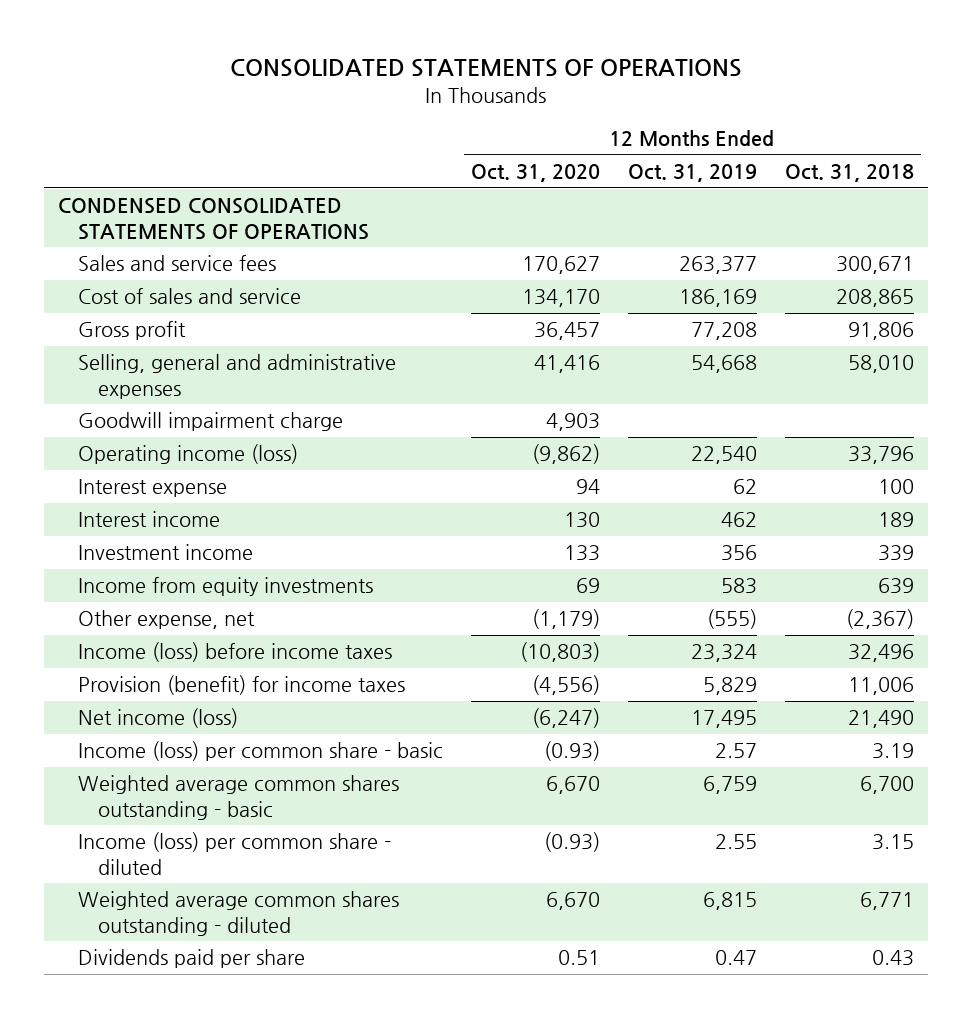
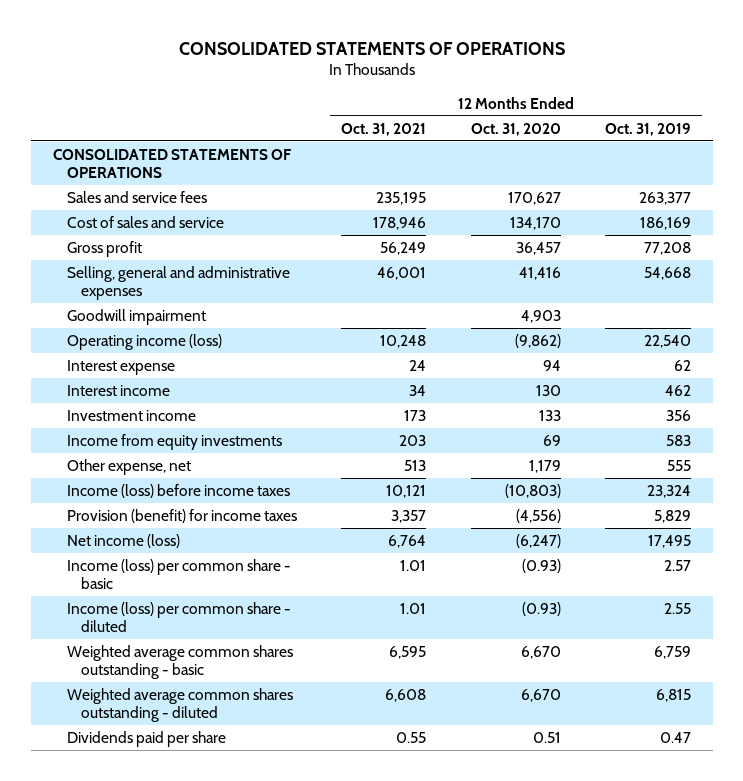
[784,164,914,183] Oct. 31, 2018 -> none
none -> [341,122,427,136] Oct. 31, 2021
[58,198,370,240] CONDENSED CONSOLIDATED STATEMENTS OF OPERATIONS -> [52,148,291,179] CONSOLIDATED STATEMENTS OF OPERATIONS
[78,412,344,432] Goodwill impairment charge -> [66,308,206,325] Goodwill impairment
[532,609,601,630] (1,179) -> [528,459,561,473] 1,179
[706,609,757,630] (555) -> [666,459,691,471] 555
[78,775,400,820] Weighted average common shares outstanding - basic -> [66,644,293,680] Weighted average common shares outstanding - basic

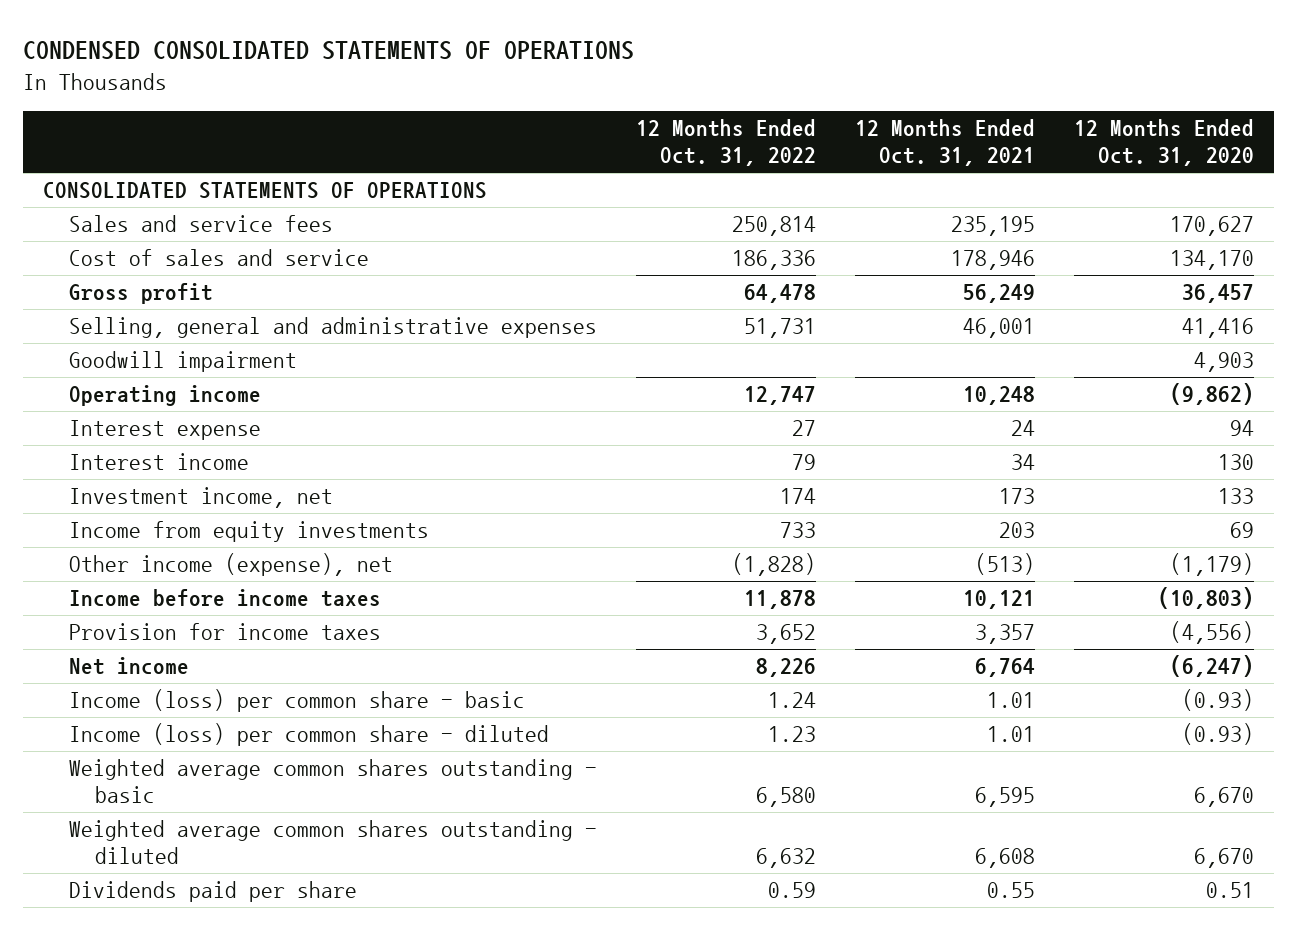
[178,41,565,55] CONSOLIDATED STATEMENTS OF OPERATIONS -> [23,41,635,61] CONDENSED CONSOLIDATED STATEMENTS OF OPERATIONS
[604,122,691,136] Oct. 31, 2019 -> none
none -> [635,119,816,167] 12 Months Ended Oct. 31, 2022
[66,333,222,350] Operating income (loss) -> [68,385,261,407] Operating income
[66,409,196,421] Investment income -> [68,487,333,509] Investment income, net
[66,458,191,475] Other expense, net -> [68,553,393,577] Other income (expense), net
[404,459,427,471] 513 -> [975,553,1036,576] (513)
[528,459,561,473] 1,179 -> [1170,553,1255,577] (1,179)
[66,483,290,498] Income (loss) before income taxes -> [68,589,381,608] Income before income taxes
[66,508,297,523] Provision (benefit) for income taxes -> [68,623,381,641] Provision for income taxes
[66,533,180,548] Net income (loss) -> [68,657,189,676] Net income

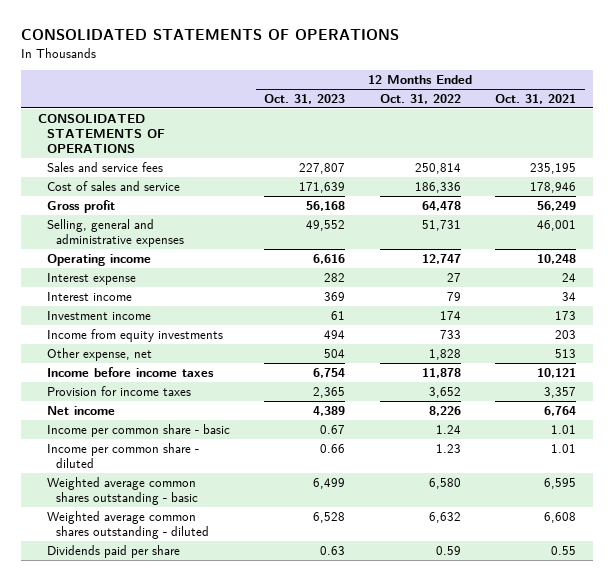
[23,41,635,61] CONDENSED CONSOLIDATED STATEMENTS OF OPERATIONS -> [20,29,399,41] CONSOLIDATED STATEMENTS OF OPERATIONS
[1074,119,1255,167] 12 Months Ended Oct. 31, 2020 -> none
none -> [264,93,346,104] Oct. 31, 2023
[68,351,297,373] Goodwill impairment -> none
[68,487,333,509] Investment income, net -> [46,310,151,320] Investment income
[68,553,393,577] Other income (expense), net -> [46,347,152,361] Other expense, net
[731,553,816,577] (1,828) -> [428,348,461,360] 1,828
[975,553,1036,576] (513) -> [555,348,577,358] 513
[68,689,525,713] Income (loss) per common share - basic -> [46,423,230,437] Income per common share - basic
[68,723,549,747] Income (loss) per common share - diluted -> [46,442,199,469] Income per common share - diluted

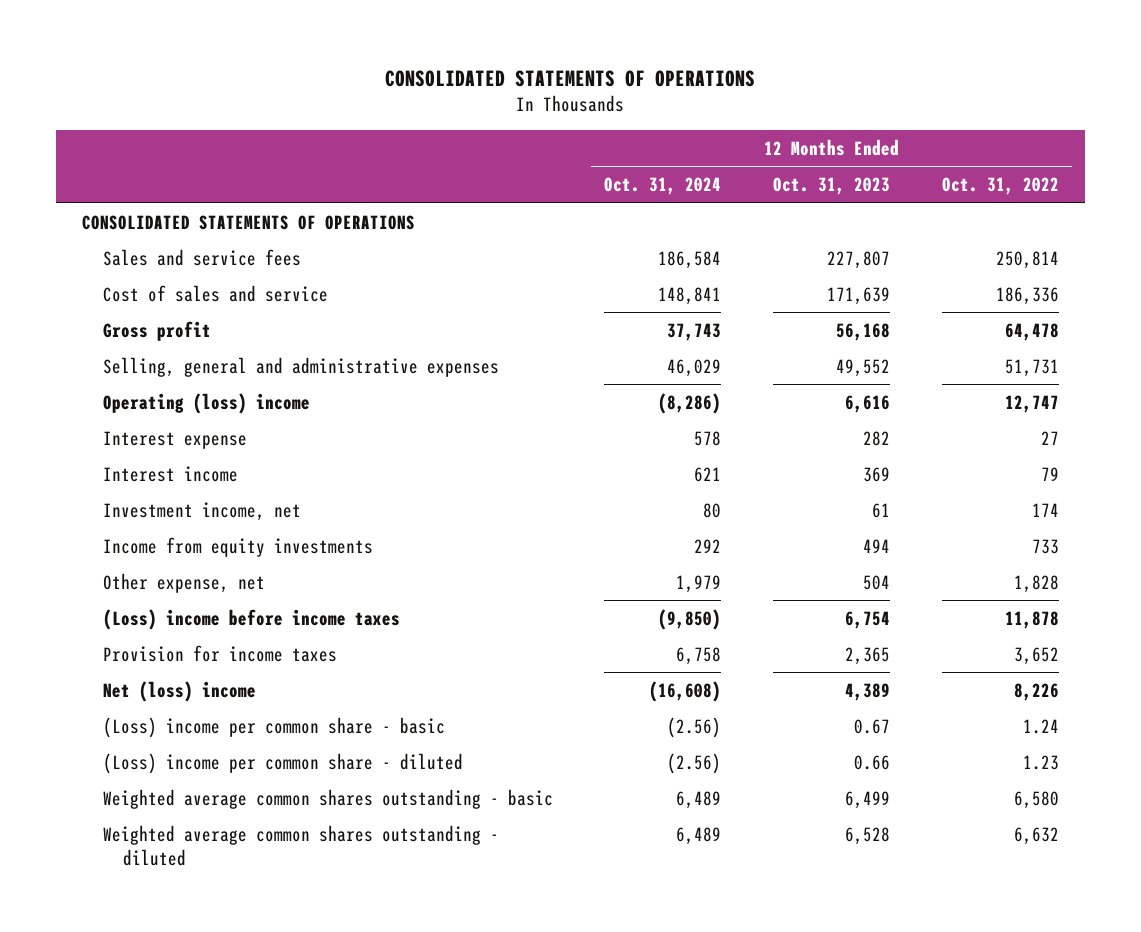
[495,93,577,104] Oct. 31, 2021 -> none
none -> [604,177,722,196] Oct. 31, 2024
[46,253,151,266] Operating income -> [102,392,310,414] Operating (loss) income
[46,310,151,320] Investment income -> [102,501,301,521] Investment income, net
[46,366,214,377] Income before income taxes -> [102,608,400,630] (Loss) income before income taxes
[46,405,115,415] Net income -> [102,680,256,702] Net (loss) income
[46,423,230,437] Income per common share - basic -> [102,716,445,738] (Loss) income per common share - basic
[46,442,199,469] Income per common share - diluted -> [102,752,463,774] (Loss) income per common share - diluted
[46,544,180,558] Dividends paid per share -> none

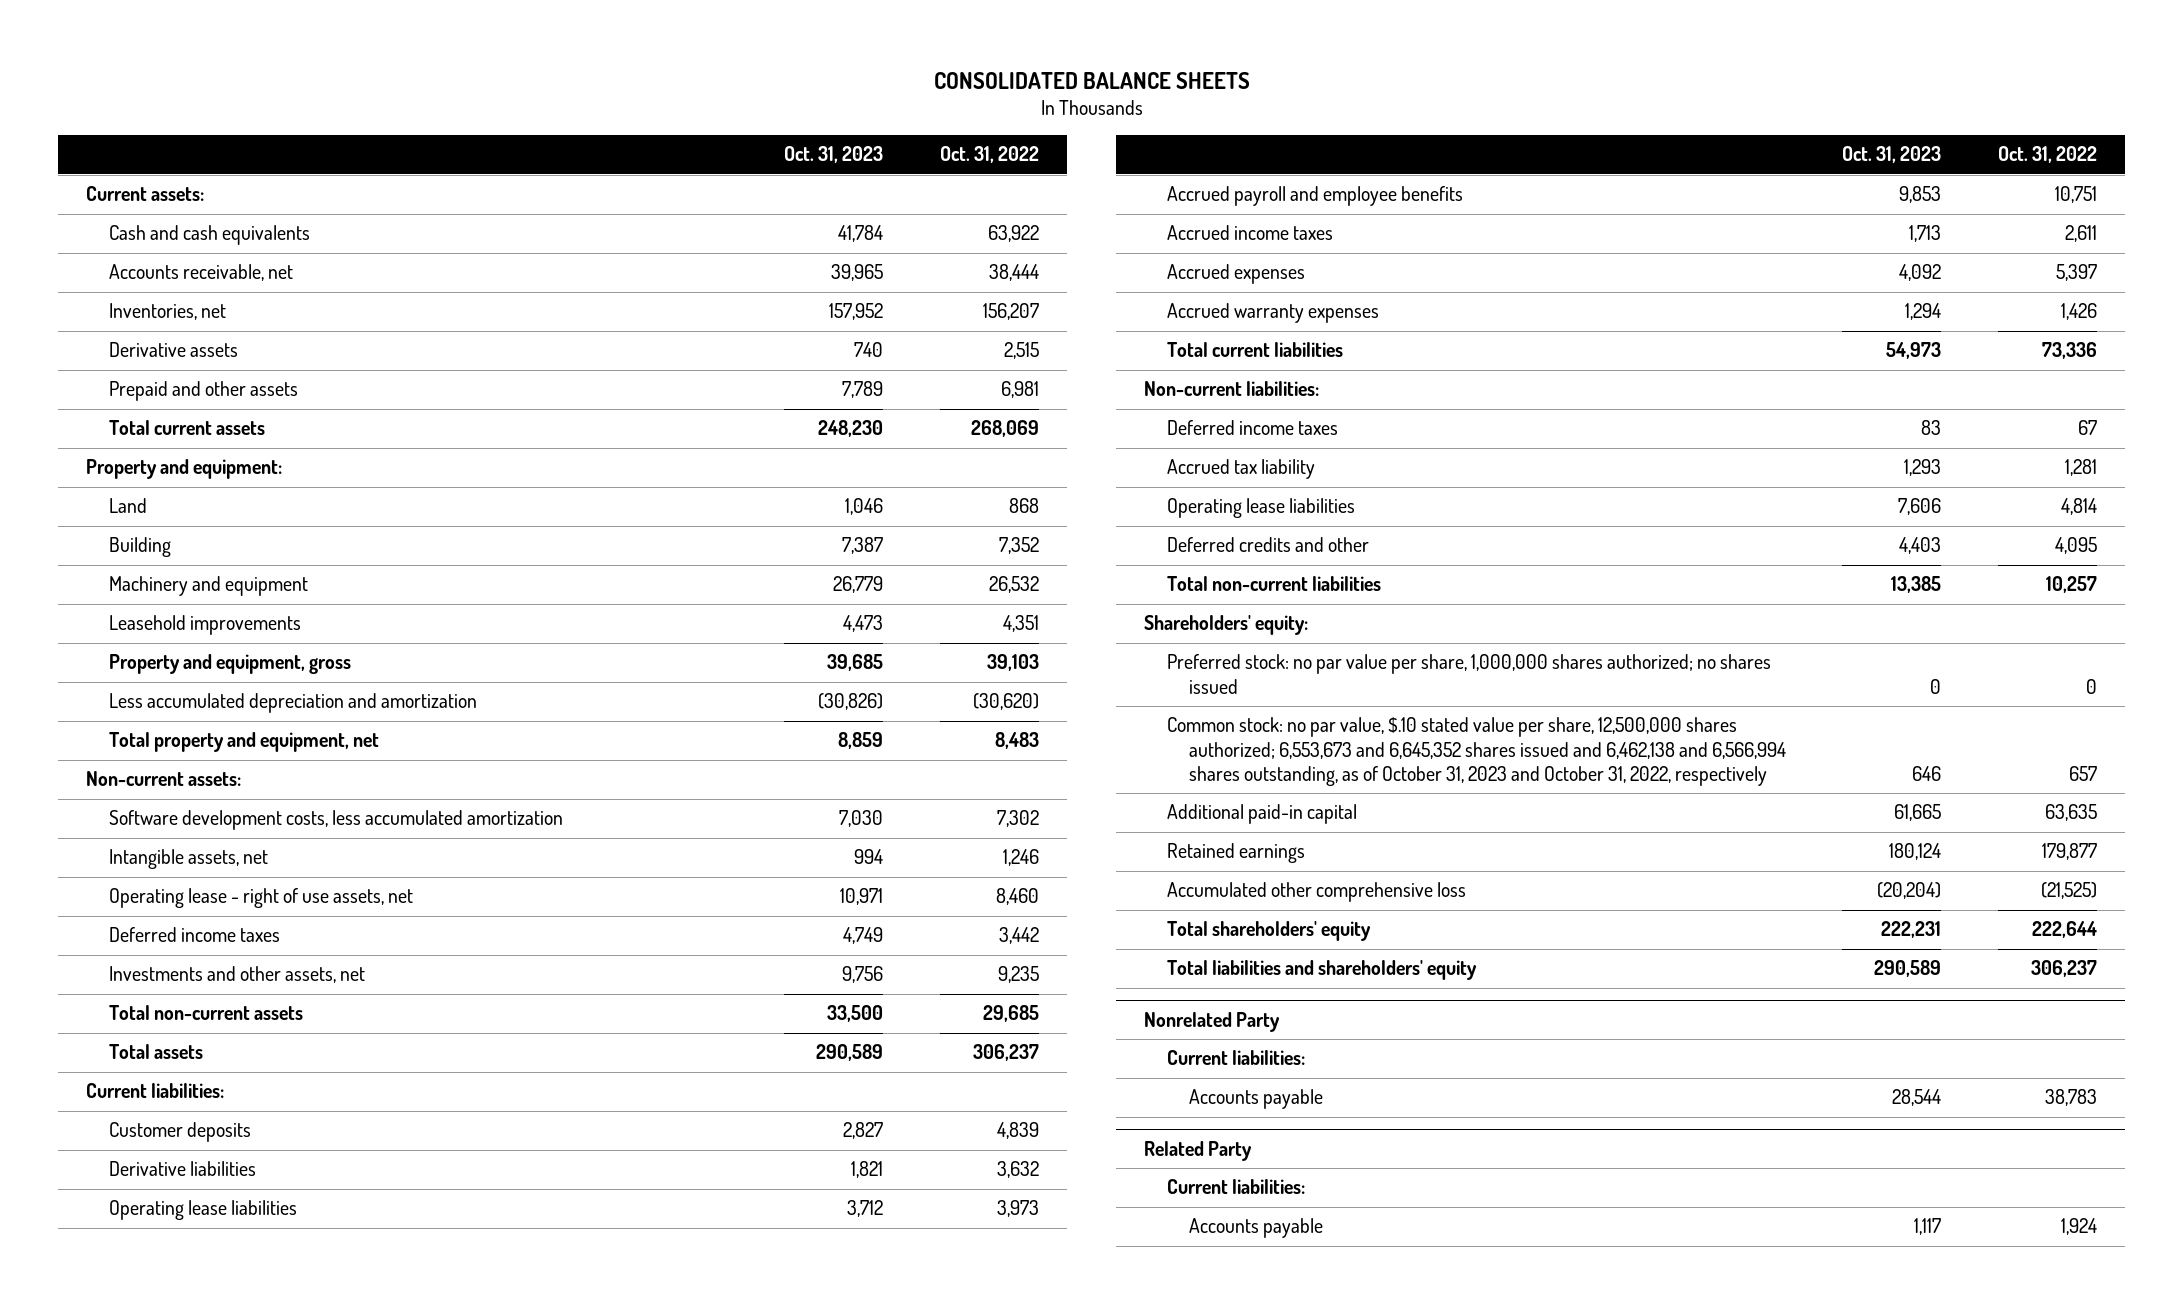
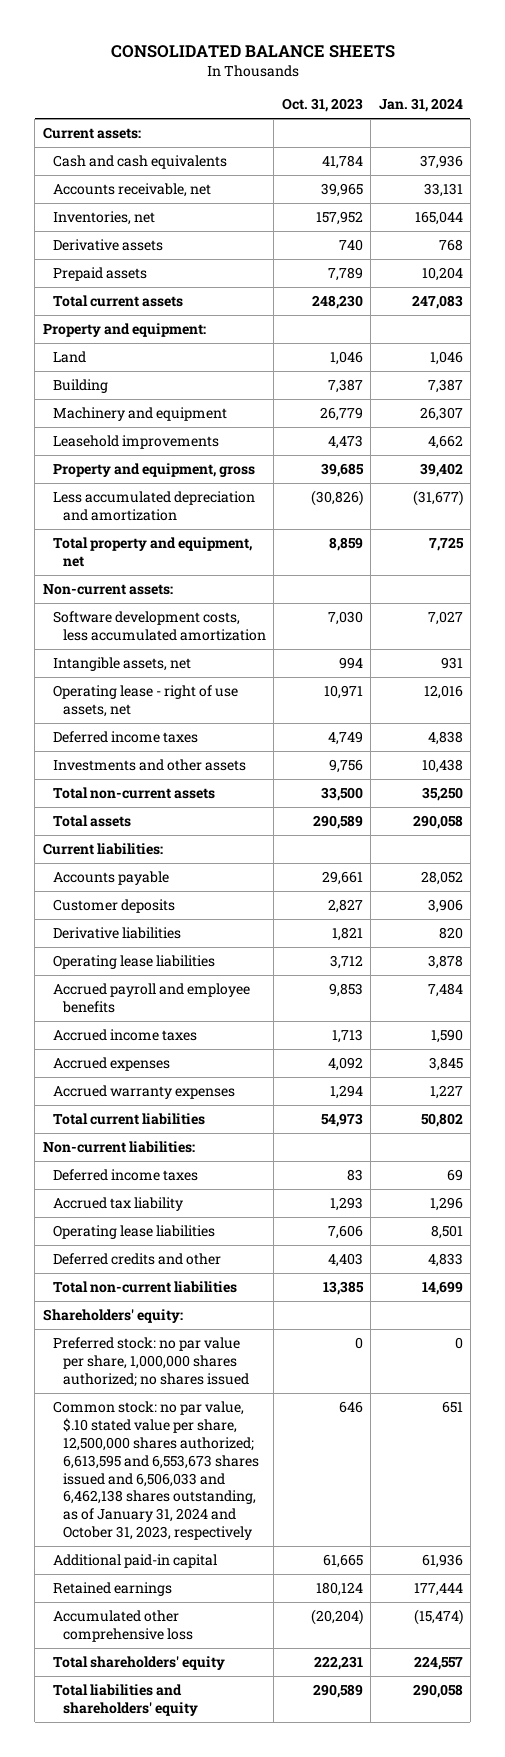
[939,146,1039,164] Oct. 31, 2022 -> none
none -> [378,98,463,113] Jan. 31, 2024
[108,381,298,402] Prepaid and other assets -> [52,267,147,282] Prepaid assets
[108,966,365,984] Investments and other assets, net -> [52,759,246,772] Investments and other assets
none -> [52,871,169,886] Accounts payable
[1166,717,1786,786] Common stock: no par value, $.10 stated value per share, 12,500,000 shares authorized; 6,553,673 and 6,645,352 shares issued and 6,462,138 and 6,566,994 shares outstanding, as of October 31, 2023 and October 31, 2022, respectively -> [52,1401,259,1540] Common stock: no par value, $.10 stated value per share, 12,500,000 shares authorized; 6,613,595 and 6,553,673 shares issued and 6,506,033 and 6,462,138 shares outstanding, as of January 31, 2024 and October 31, 2023, respectively
[1144,1011,1281,1032] Nonrelated Party -> none
[1166,1050,1305,1066] Current liabilities: -> none
[1188,1089,1323,1110] Accounts payable -> none
[1144,1140,1253,1161] Related Party -> none
[1166,1179,1305,1195] Current liabilities: -> none
[1188,1218,1323,1239] Accounts payable -> none

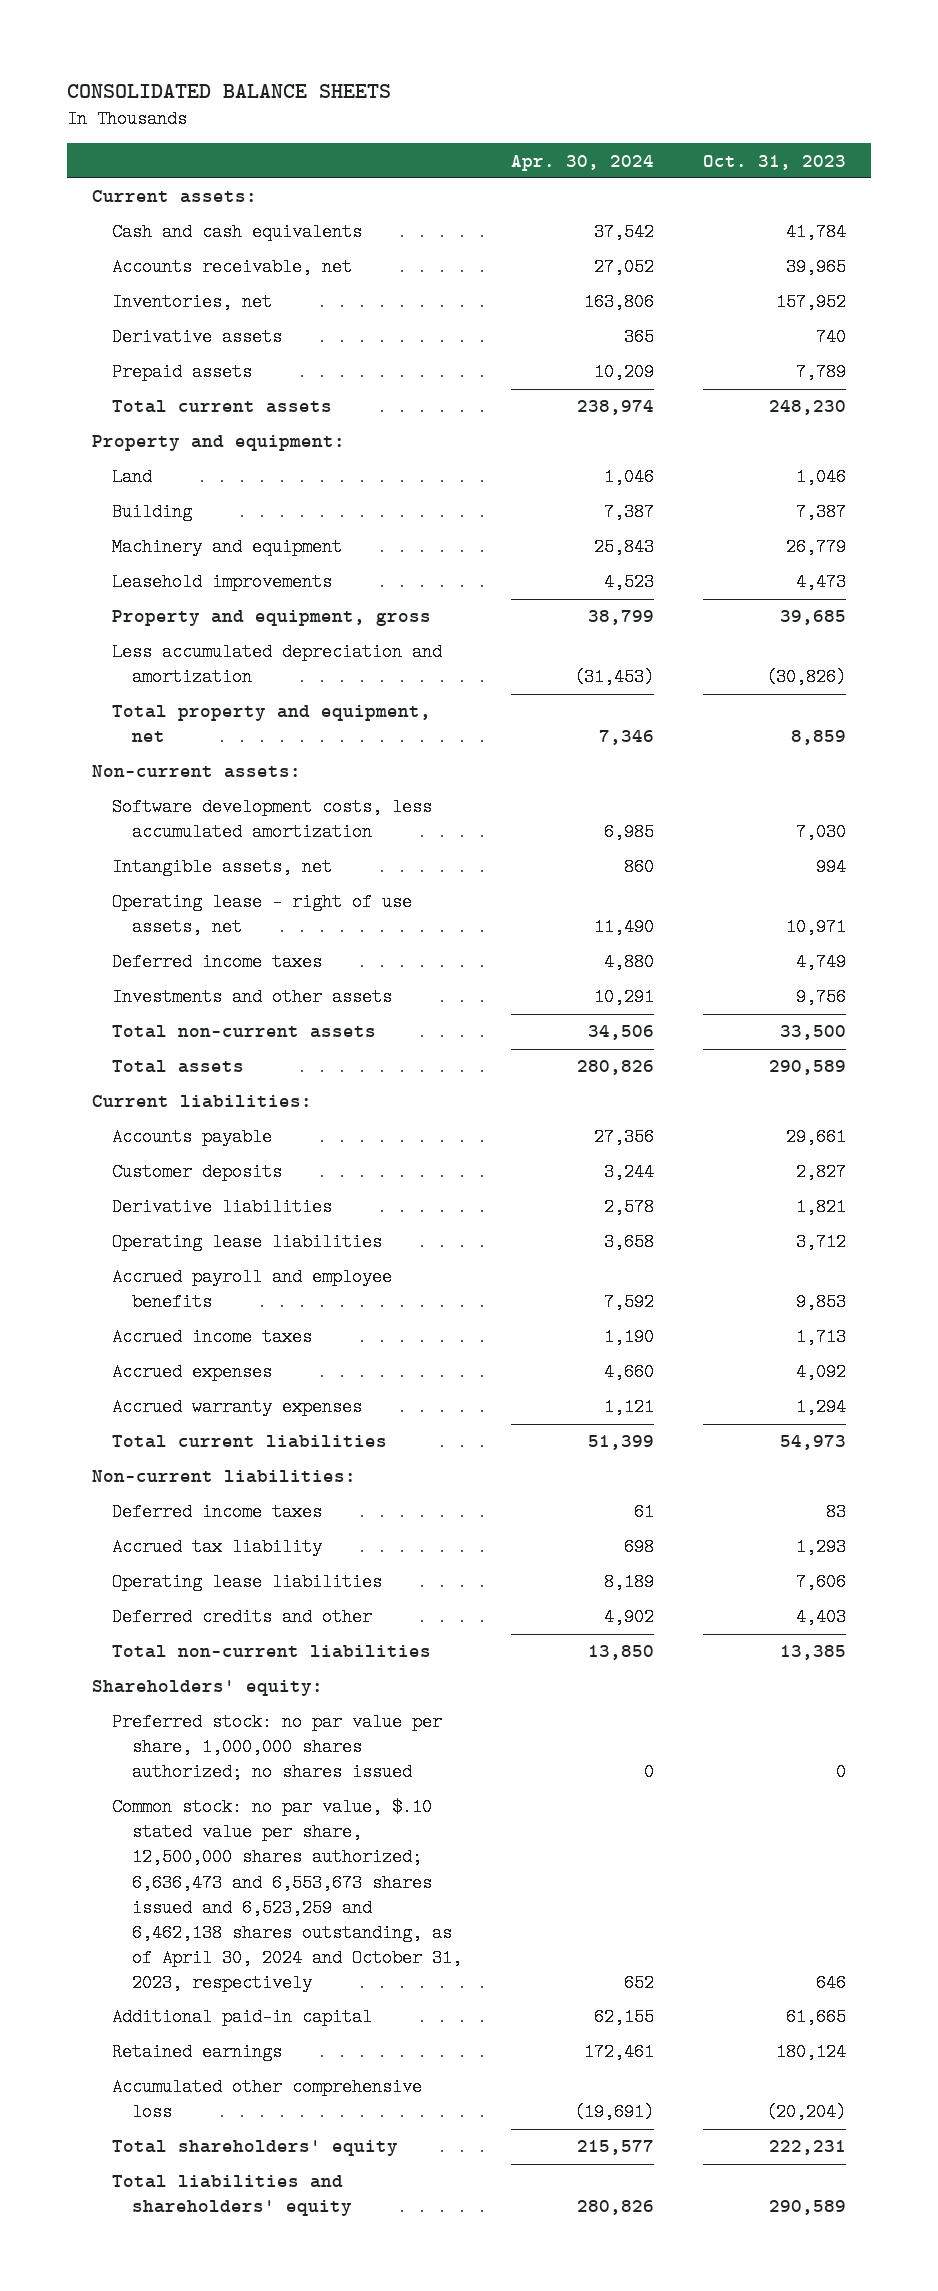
[378,98,463,113] Jan. 31, 2024 -> none
none -> [511,154,655,171] Apr. 30, 2024
[52,1401,259,1540] Common stock: no par value, $.10 stated value per share, 12,500,000 shares authorized; 6,613,595 and 6,553,673 shares issued and 6,506,033 and 6,462,138 shares outstanding, as of January 31, 2024 and October 31, 2023, respectively -> [112,1798,463,1993] Common stock: no par value, $.10 stated value per share, 12,500,000 shares authorized; 6,636,473 and 6,553,673 shares issued and 6,523,259 and 6,462,138 shares outstanding, as of April 30, 2024 and October 31, 2023, respectively

